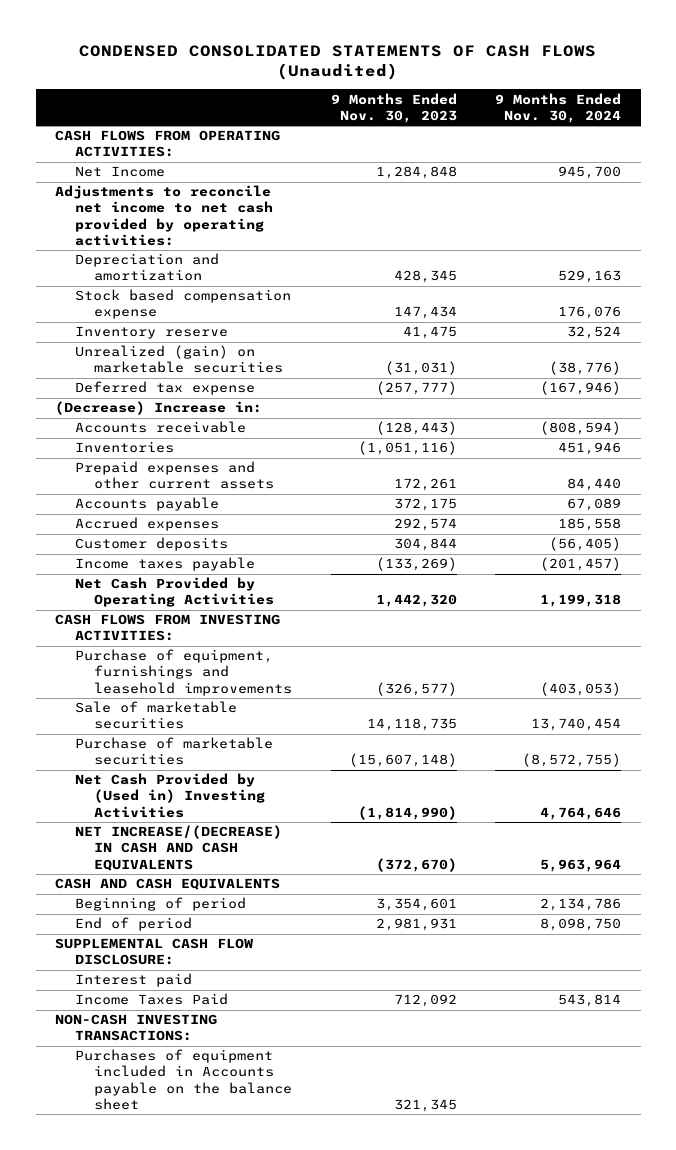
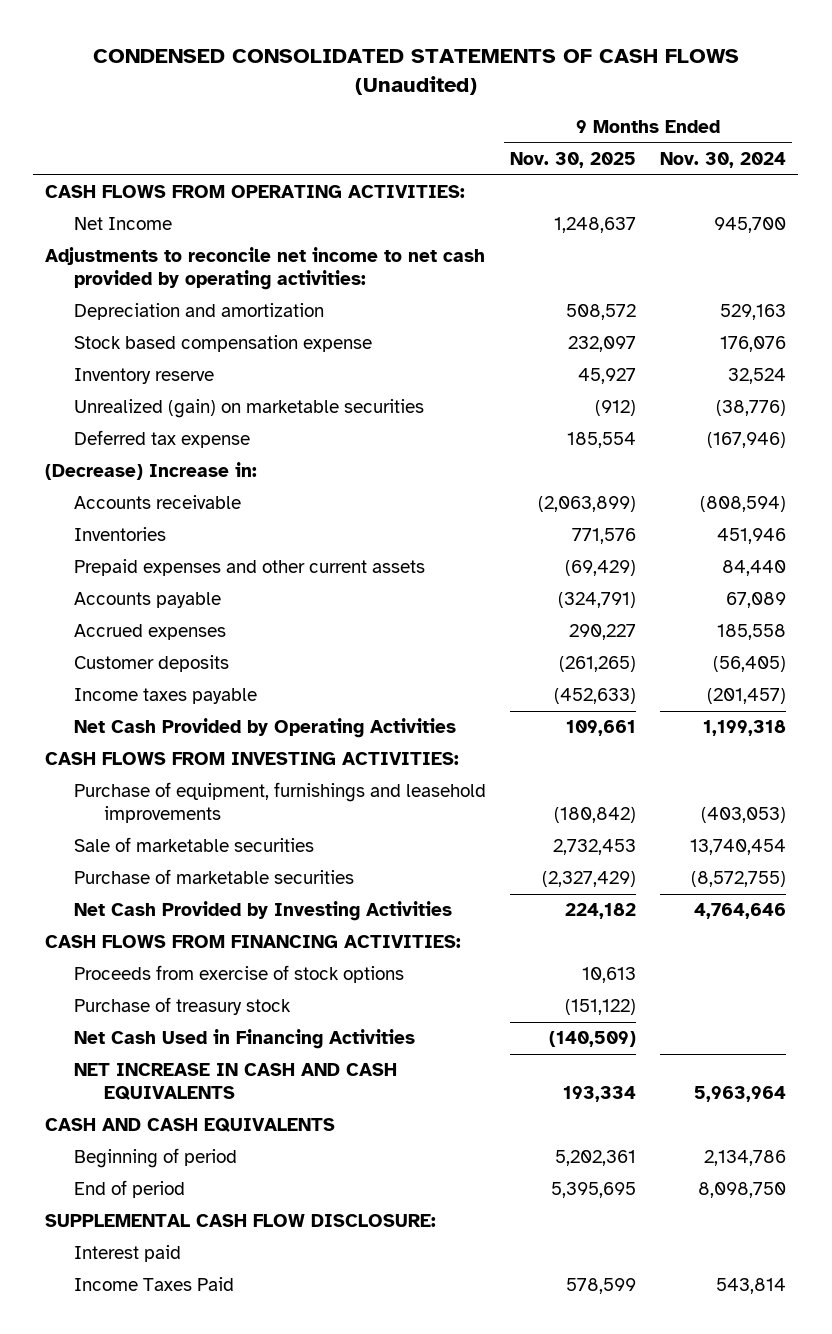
[330,92,457,123] 9 Months Ended Nov. 30, 2023 -> none
none -> [510,152,637,169] Nov. 30, 2025
[74,773,266,818] Net Cash Provided by (Used in) Investing Activities -> [74,901,453,922] Net Cash Provided by Investing Activities
none -> [45,935,462,949] CASH FLOWS FROM FINANCING ACTIVITIES:
none -> [74,965,405,984] Proceeds from exercise of stock options
none -> [74,997,292,1016] Purchase of treasury stock
none -> [74,1029,416,1050] Net Cash Used in Financing Activities
[74,825,282,871] NET INCREASE/(DECREASE) IN CASH AND CASH EQUIVALENTS -> [74,1063,398,1101] NET INCREASE IN CASH AND CASH EQUIVALENTS
[54,1014,217,1042] NON-CASH INVESTING TRANSACTIONS: -> none
[74,1049,293,1110] Purchases of equipment included in Accounts payable on the balance sheet -> none

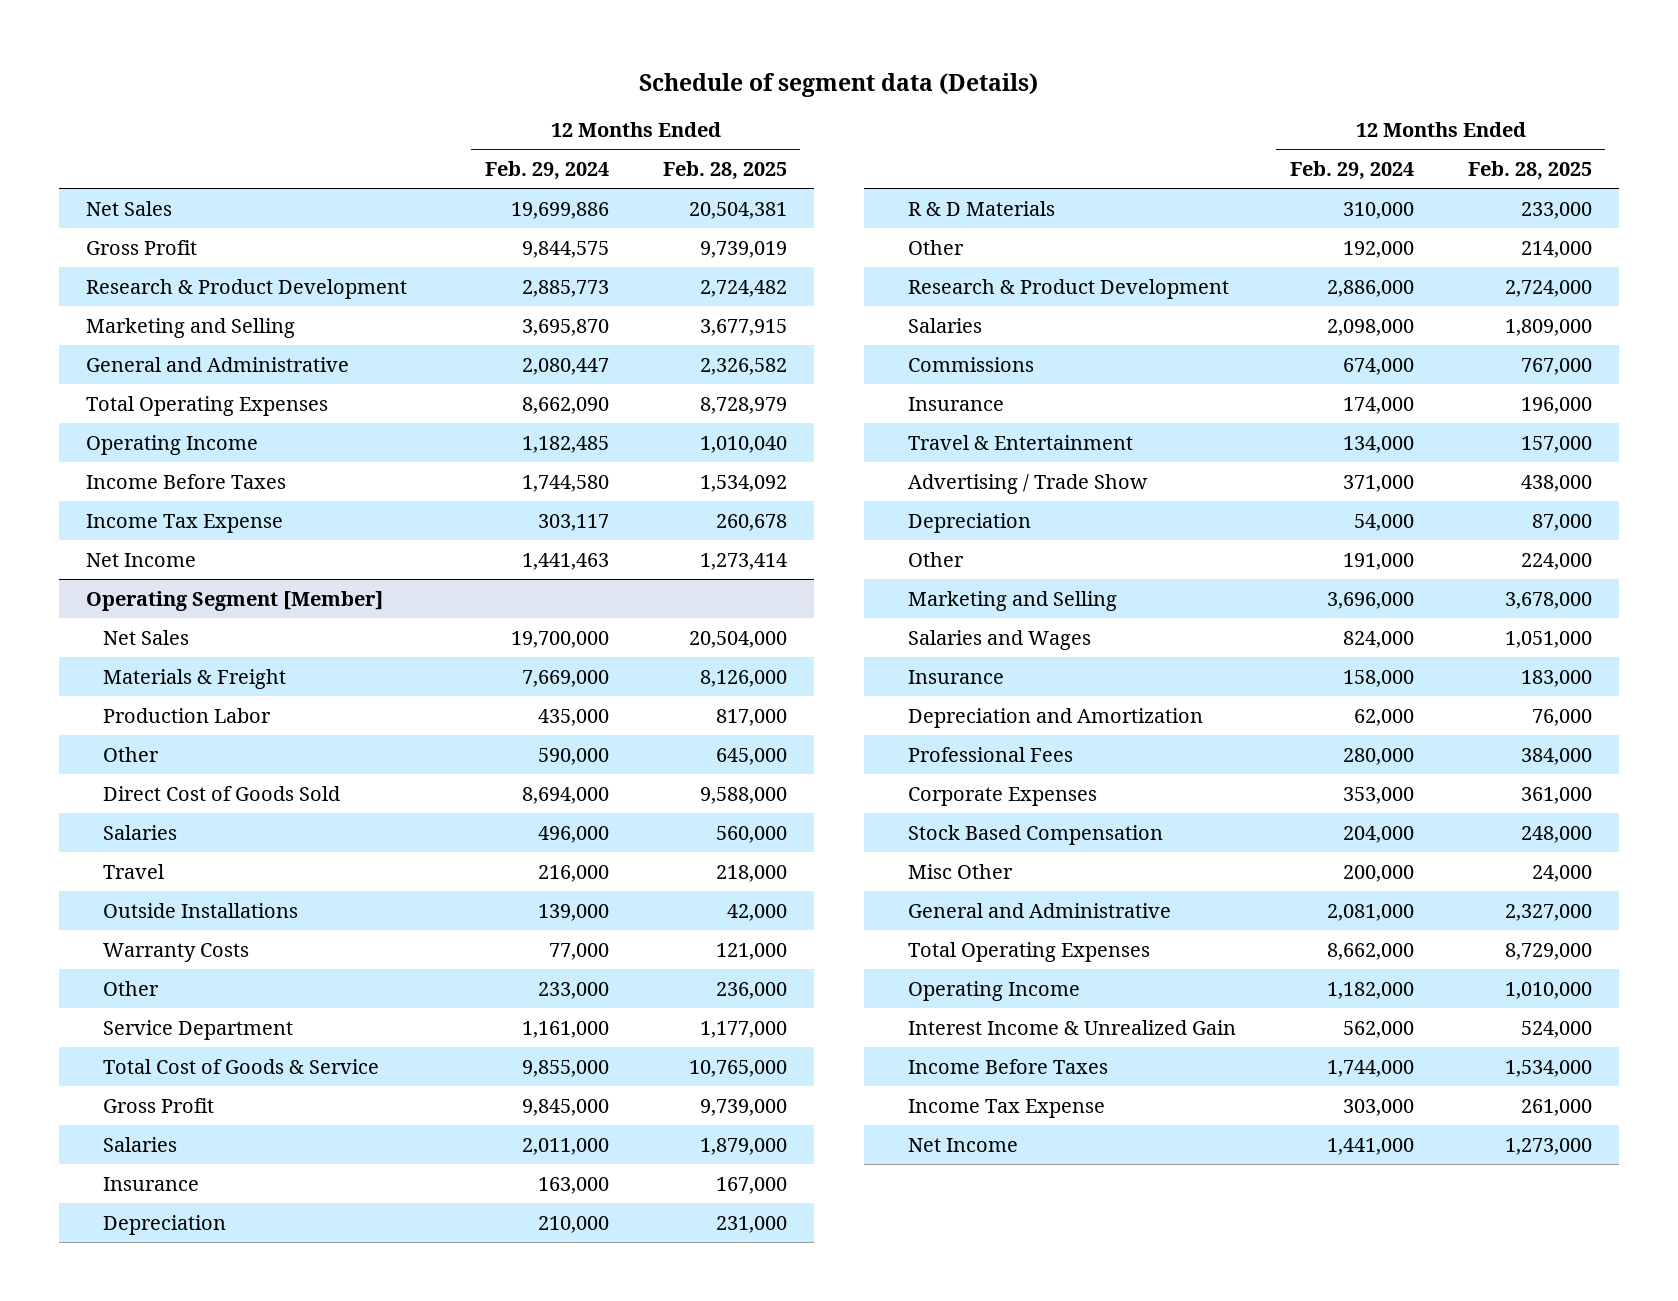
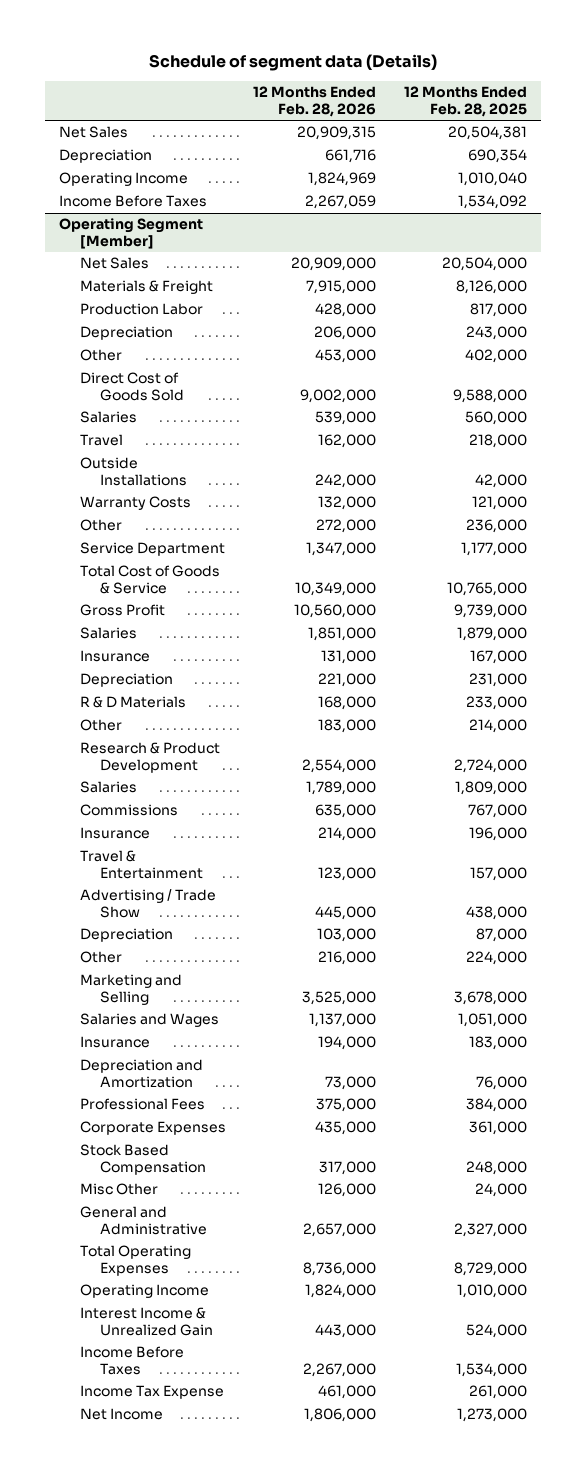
[484,160,609,180] Feb. 29, 2024 -> none
none -> [253,86,377,117] 12 Months Ended Feb. 28, 2026
[86,239,198,255] Gross Profit -> none
[86,278,408,299] Research & Product Development -> none
[86,317,296,338] Marketing and Selling -> none
[86,356,350,372] General and Administrative -> none
[86,395,329,416] Total Operating Expenses -> none
none -> [59,149,153,164] Depreciation
[86,513,284,533] Income Tax Expense -> none
[86,552,197,567] Net Income -> none
none -> [79,326,173,341] Depreciation
[715,747,787,765] 645,000 -> [465,349,528,364] 402,000

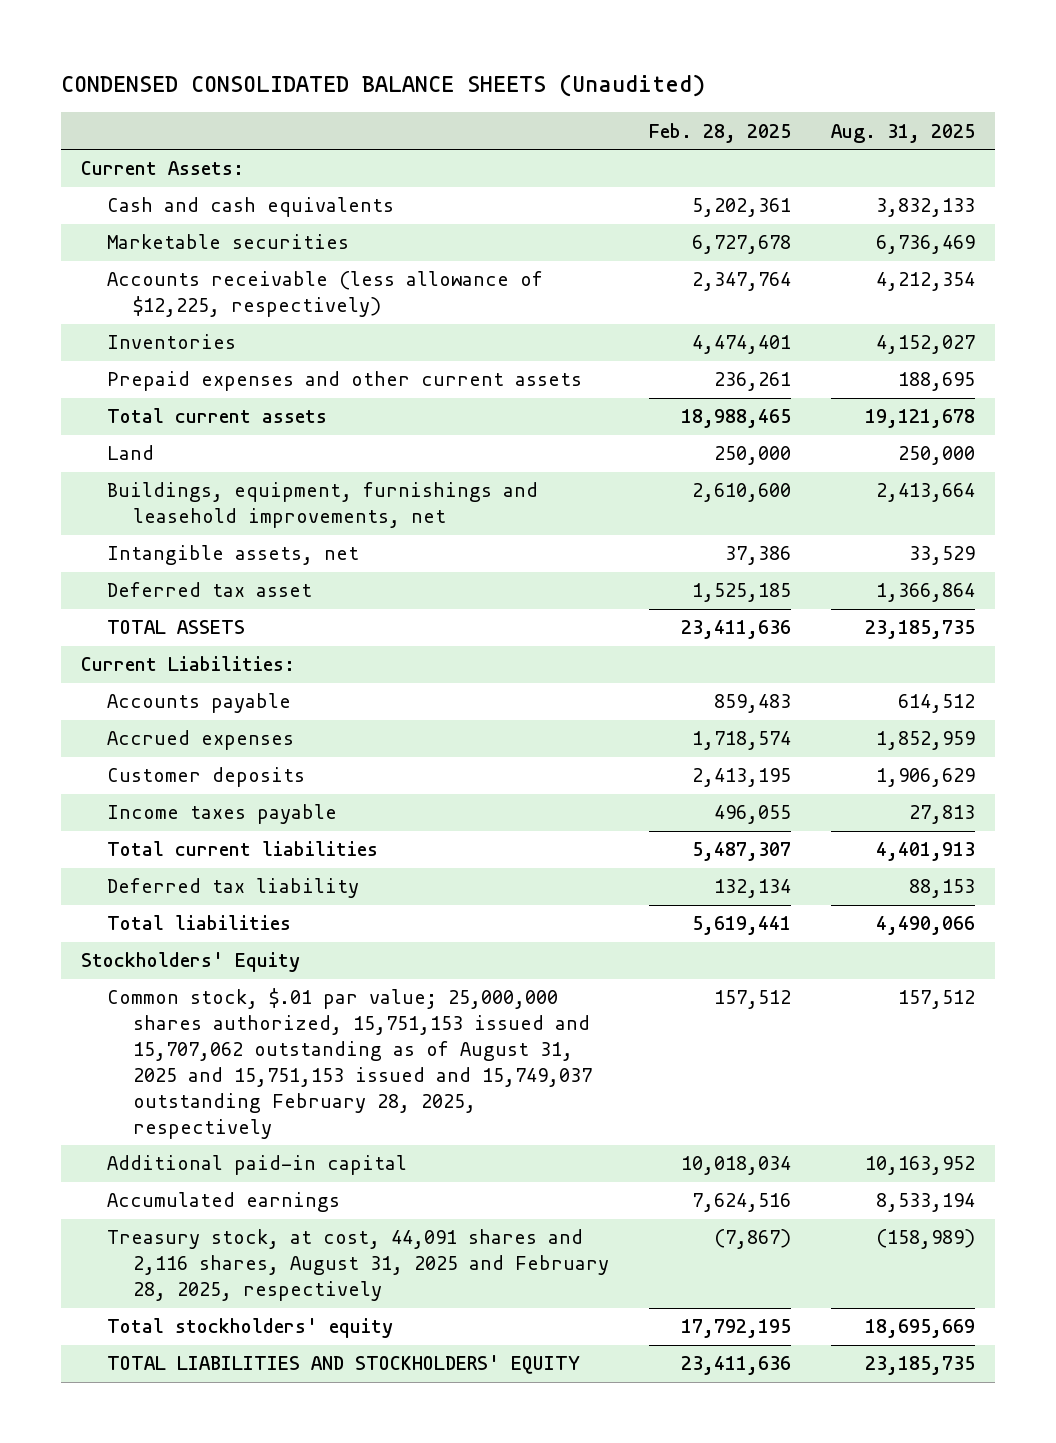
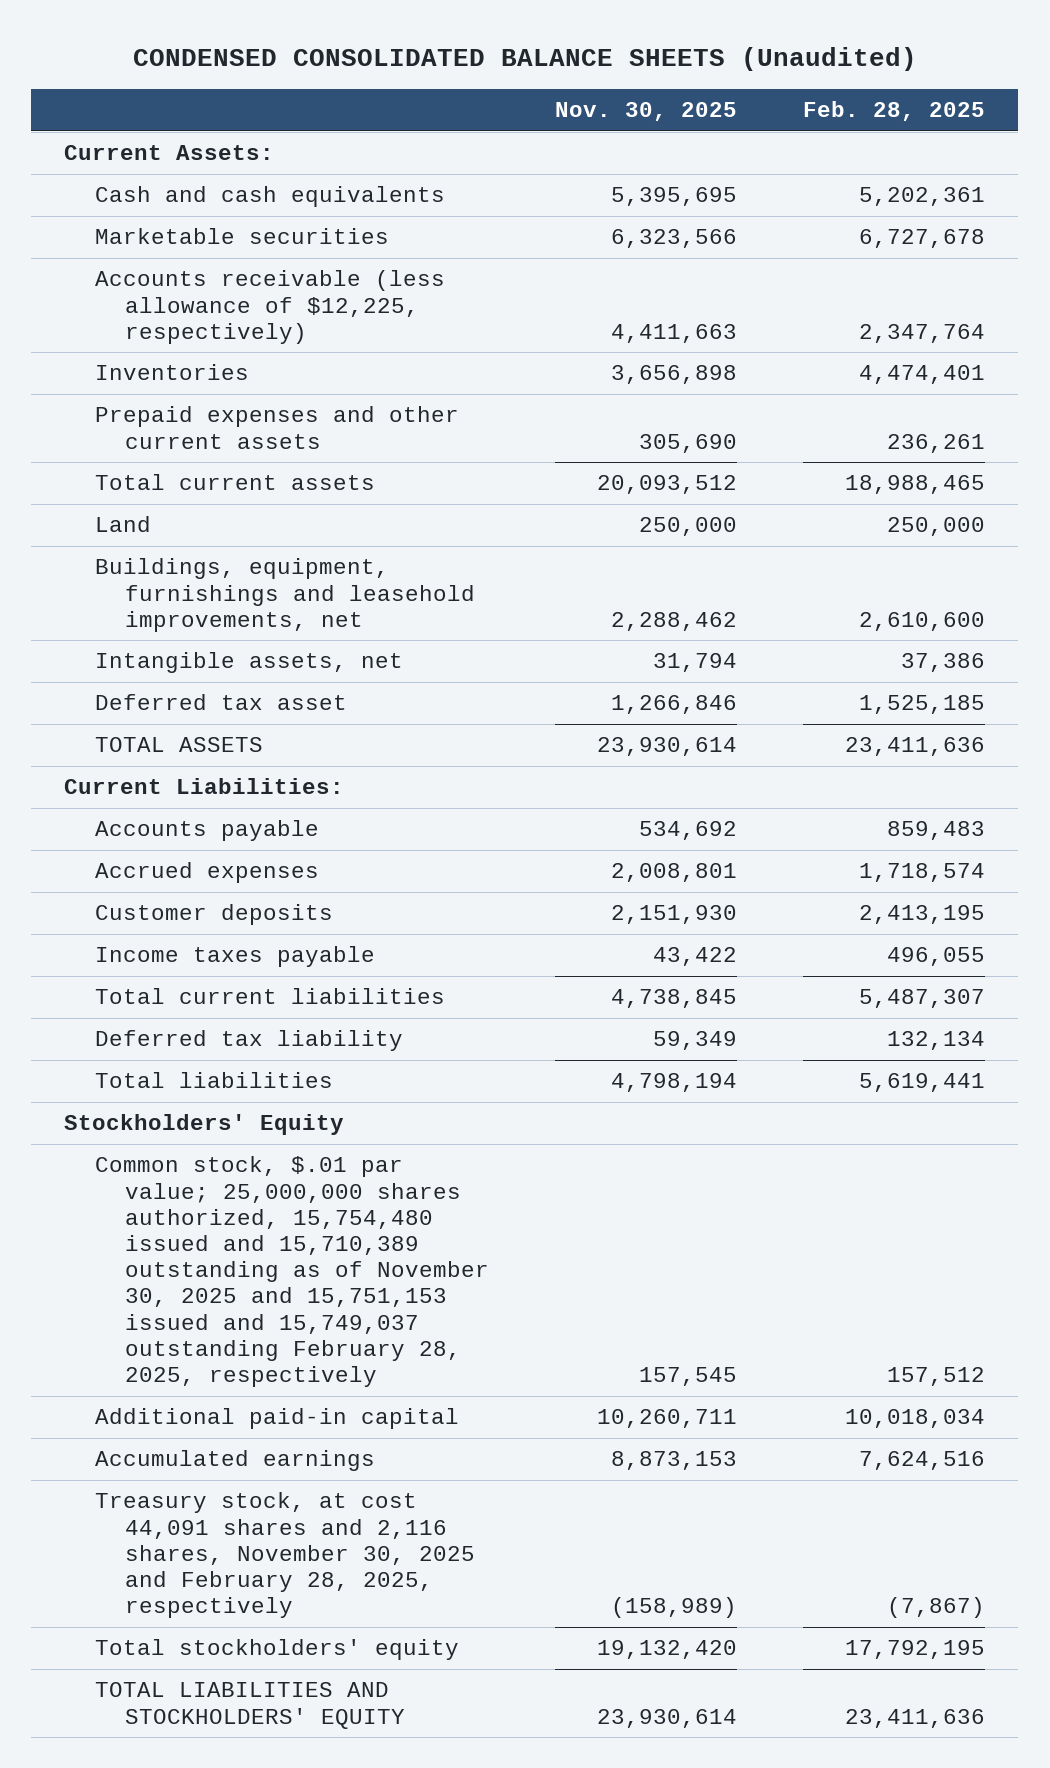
[830,123,975,143] Aug. 31, 2025 -> none
none -> [554,102,737,122] Nov. 30, 2025
[106,988,592,1139] Common stock, $.01 par value; 25,000,000 shares authorized, 15,751,153 issued and 15,707,062 outstanding as of August 31, 2025 and 15,751,153 issued and 15,749,037 outstanding February 28, 2025, respectively -> [94,1156,489,1388] Common stock, $.01 par value; 25,000,000 shares authorized, 15,754,480 issued and 15,710,389 outstanding as of November 30, 2025 and 15,751,153 issued and 15,749,037 outstanding February 28, 2025, respectively
[106,1229,609,1302] Treasury stock, at cost, 44,091 shares and 2,116 shares, August 31, 2025 and February 28, 2025, respectively -> [94,1492,475,1619] Treasury stock, at cost 44,091 shares and 2,116 shares, November 30, 2025 and February 28, 2025, respectively

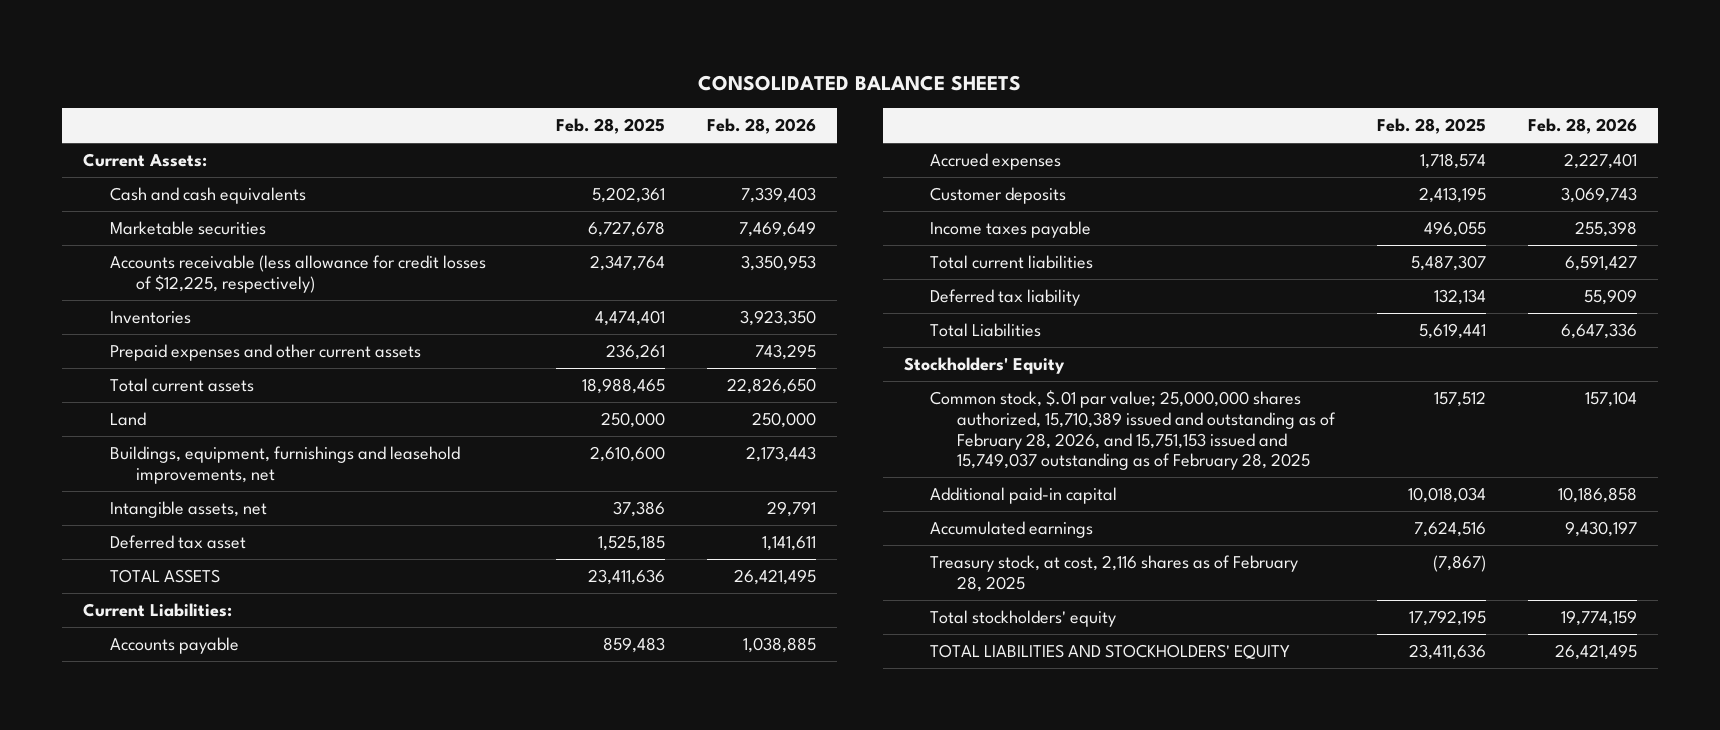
[132,47,917,72] CONDENSED CONSOLIDATED BALANCE SHEETS (Unaudited) -> [698,75,1022,92] CONSOLIDATED BALANCE SHEETS
[554,102,737,122] Nov. 30, 2025 -> none
none -> [707,118,817,135] Feb. 28, 2026
[94,270,445,344] Accounts receivable (less allowance of $12,225, respectively) -> [109,254,486,293] Accounts receivable (less allowance for credit losses of $12,225, respectively)
[94,1072,333,1089] Total liabilities -> [930,322,1042,337] Total Liabilities
[94,1156,489,1388] Common stock, $.01 par value; 25,000,000 shares authorized, 15,754,480 issued and 15,710,389 outstanding as of November 30, 2025 and 15,751,153 issued and 15,749,037 outstanding February 28, 2025, respectively -> [930,389,1336,471] Common stock, $.01 par value; 25,000,000 shares authorized, 15,710,389 issued and outstanding as of February 28, 2026, and 15,751,153 issued and 15,749,037 outstanding as of February 28, 2025
[94,1492,475,1619] Treasury stock, at cost 44,091 shares and 2,116 shares, November 30, 2025 and February 28, 2025, respectively -> [930,554,1299,592] Treasury stock, at cost, 2,116 shares as of February 28, 2025

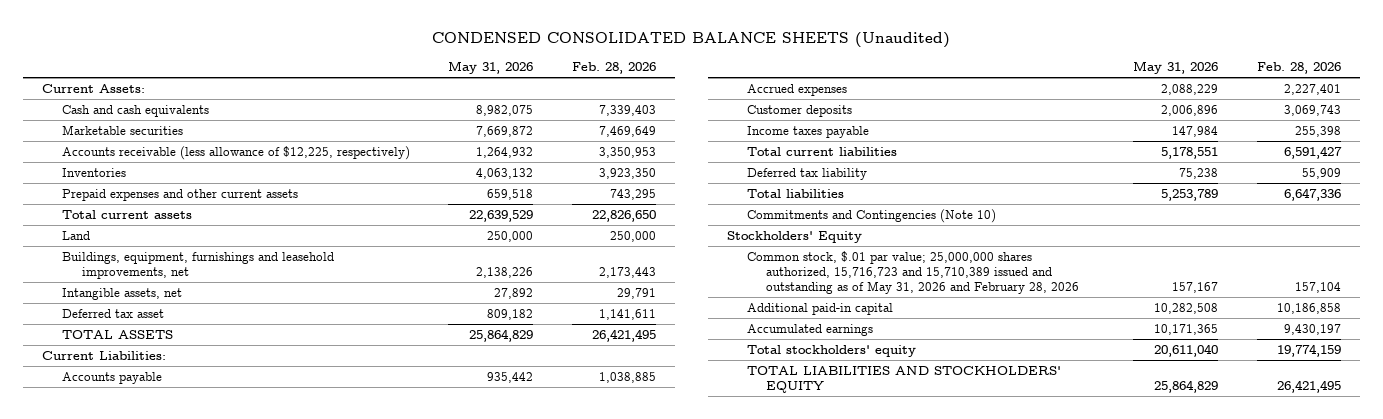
[698,75,1022,92] CONSOLIDATED BALANCE SHEETS -> [432,32,951,49] CONDENSED CONSOLIDATED BALANCE SHEETS (Unaudited)
[556,118,666,135] Feb. 28, 2025 -> none
none -> [448,61,534,75] May 31, 2026
[109,254,486,293] Accounts receivable (less allowance for credit losses of $12,225, respectively) -> [61,145,410,160] Accounts receivable (less allowance of $12,225, respectively)
[930,322,1042,337] Total Liabilities -> [746,188,844,198] Total liabilities
none -> [746,208,996,223] Commitments and Contingencies (Note 10)
[930,389,1336,471] Common stock, $.01 par value; 25,000,000 shares authorized, 15,710,389 issued and outstanding as of February 28, 2026, and 15,751,153 issued and 15,749,037 outstanding as of February 28, 2025 -> [746,250,1080,295] Common stock, $.01 par value; 25,000,000 shares authorized, 15,716,723 and 15,710,389 issued and outstanding as of May 31, 2026 and February 28, 2026
[930,554,1299,592] Treasury stock, at cost, 2,116 shares as of February 28, 2025 -> none

